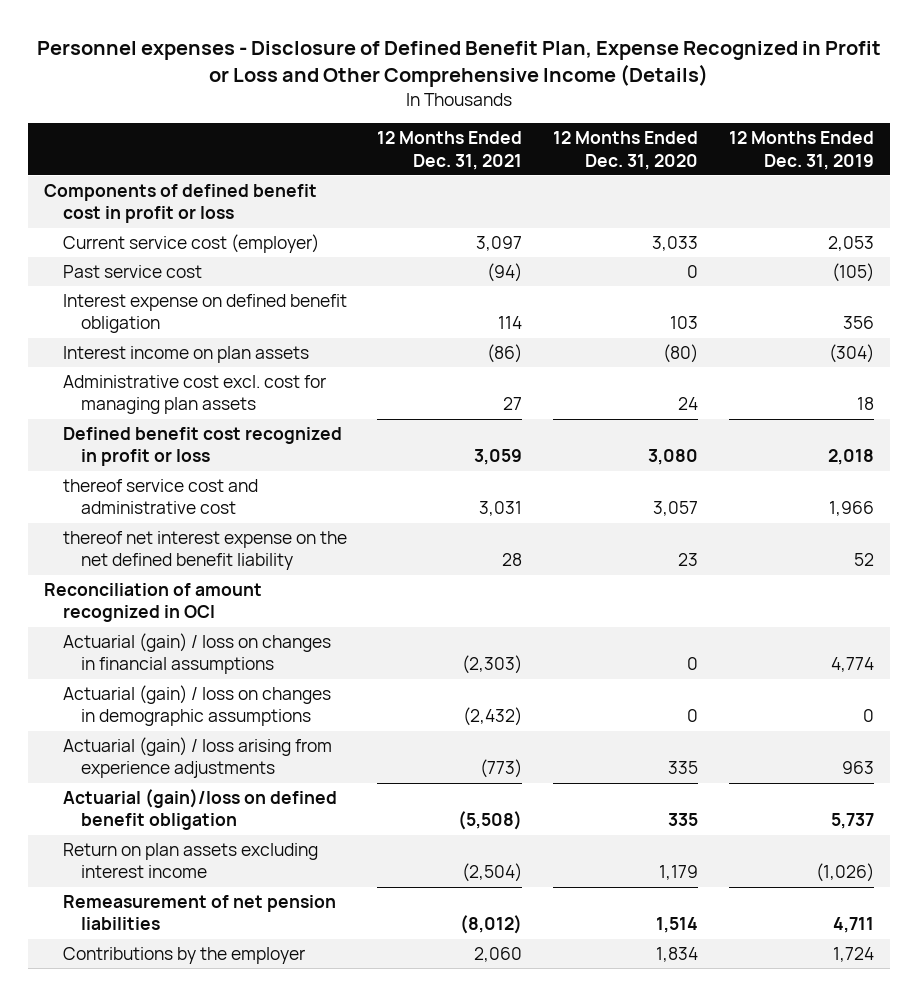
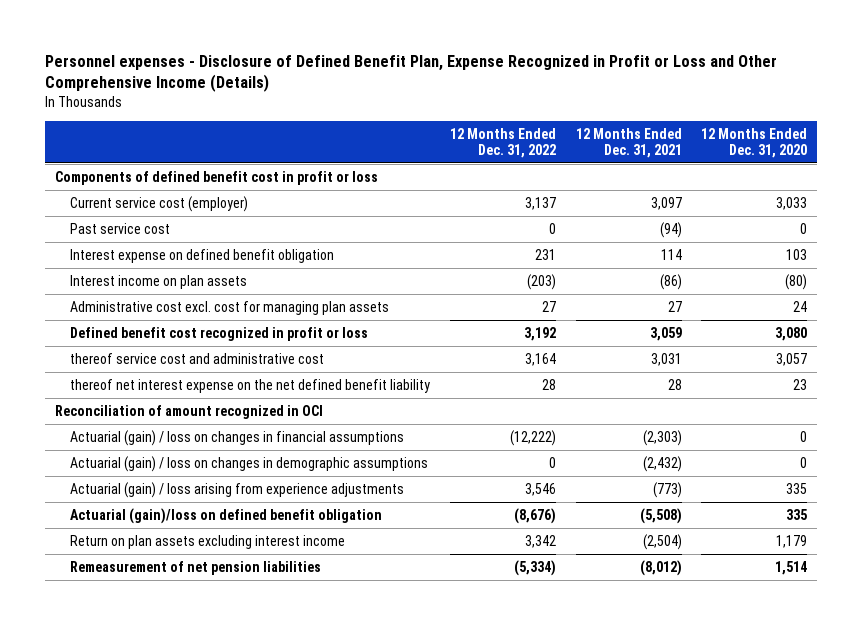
[729,131,875,170] 12 Months Ended Dec. 31, 2019 -> none
none -> [450,127,557,158] 12 Months Ended Dec. 31, 2022
[62,946,305,964] Contributions by the employer -> none

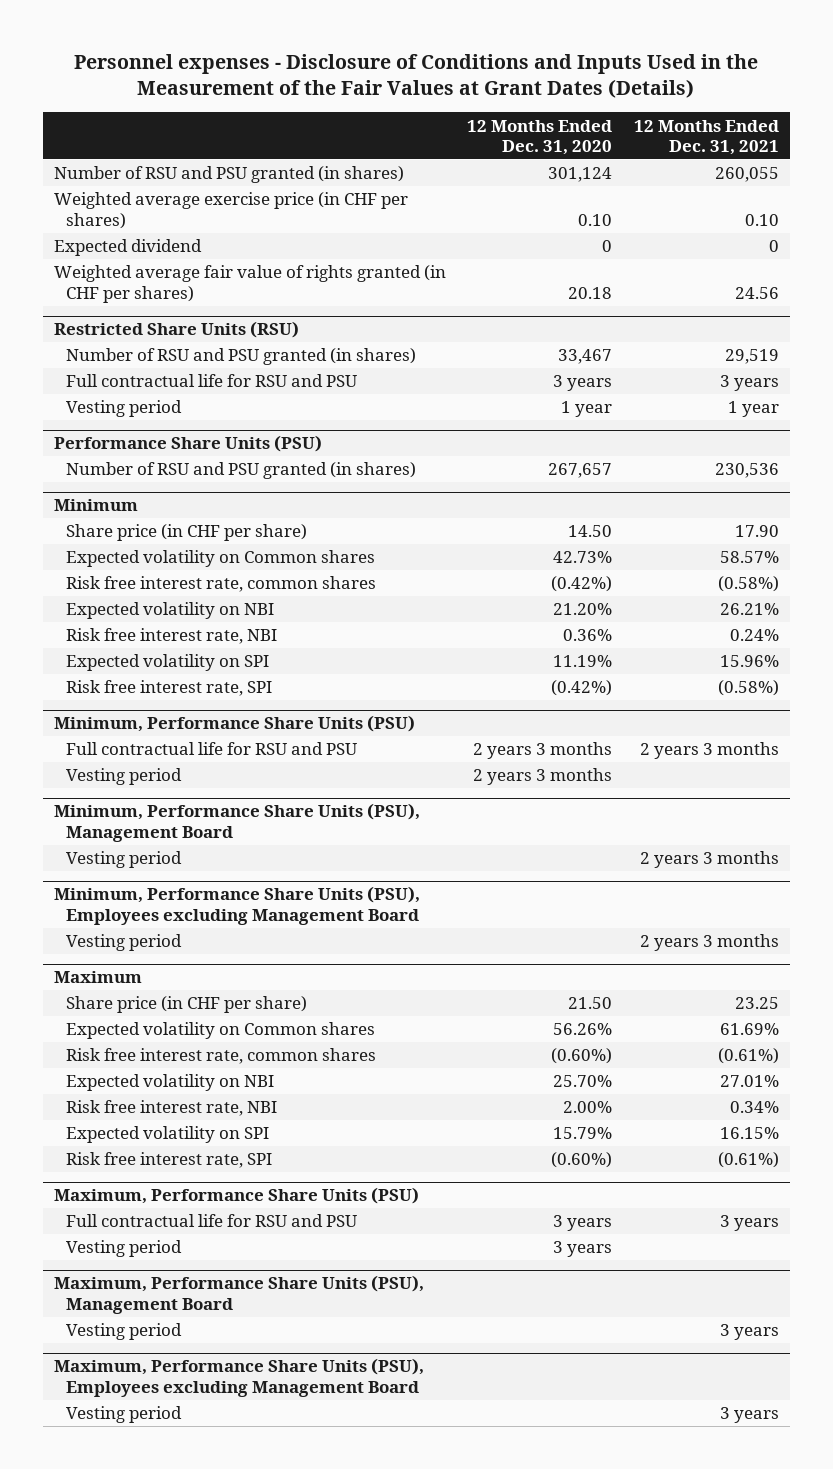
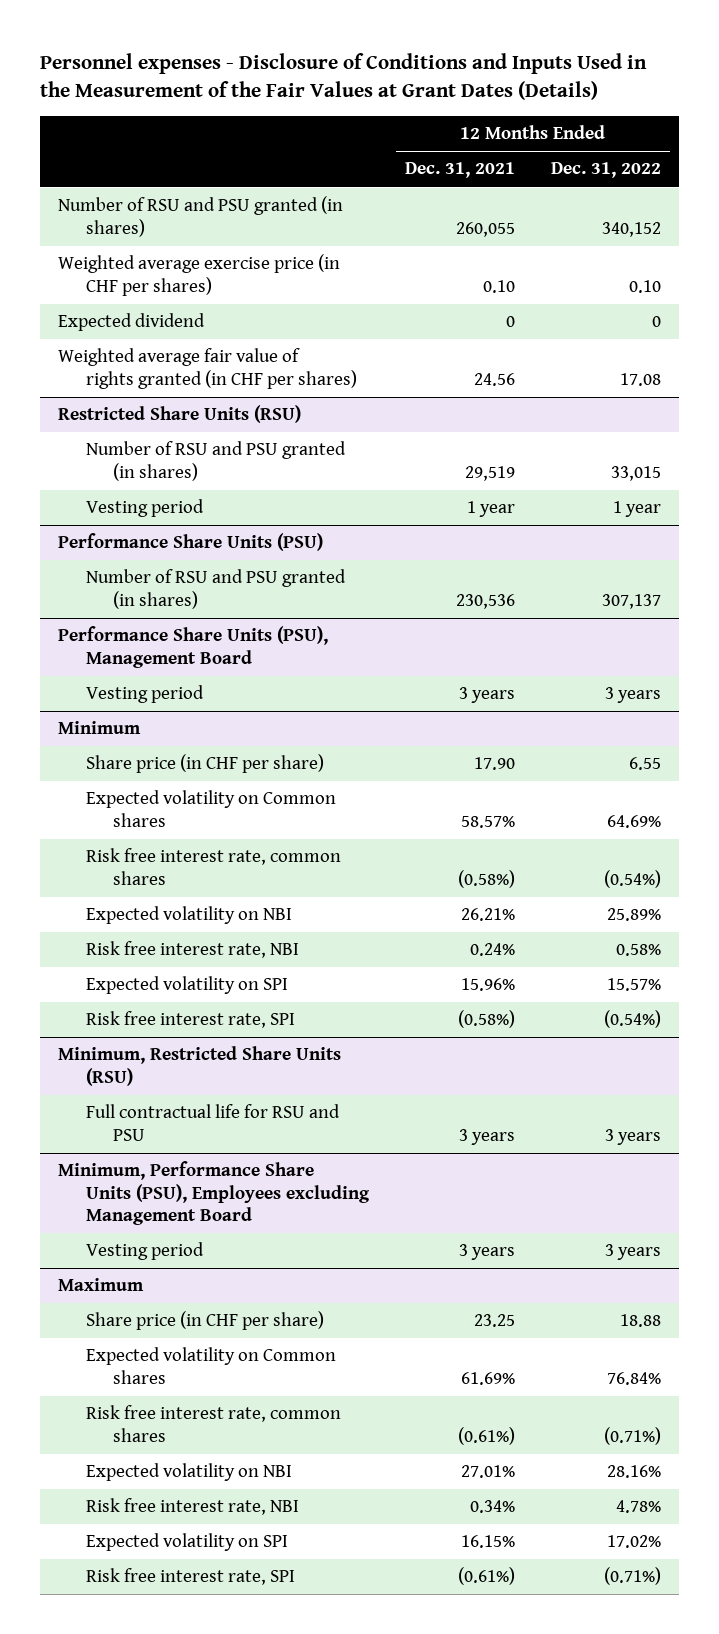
[467,119,613,155] 12 Months Ended Dec. 31, 2020 -> none
none -> [550,162,661,179] Dec. 31, 2022
[66,374,358,388] Full contractual life for RSU and PSU -> none
none -> [58,626,329,668] Performance Share Units (PSU), Management Board
none -> [85,685,204,704] Vesting period
[53,715,415,733] Minimum, Performance Share Units (PSU) -> none
[66,768,183,786] Vesting period -> none
[53,803,420,842] Minimum, Performance Share Units (PSU), Management Board -> none
[66,851,183,869] Vesting period -> none
none -> [58,1046,342,1086] Minimum, Restricted Share Units (RSU)
[640,742,780,760] 2 years 3 months -> [458,1128,515,1145] 3 years
[640,934,780,952] 2 years 3 months -> [458,1244,515,1261] 3 years
[53,1187,419,1205] Maximum, Performance Share Units (PSU) -> none
[66,1214,358,1228] Full contractual life for RSU and PSU -> none
[66,1240,183,1258] Vesting period -> none
[53,1275,424,1314] Maximum, Performance Share Units (PSU), Management Board -> none
[66,1323,183,1341] Vesting period -> none
[53,1358,424,1397] Maximum, Performance Share Units (PSU), Employees excluding Management Board -> none
[66,1406,183,1424] Vesting period -> none

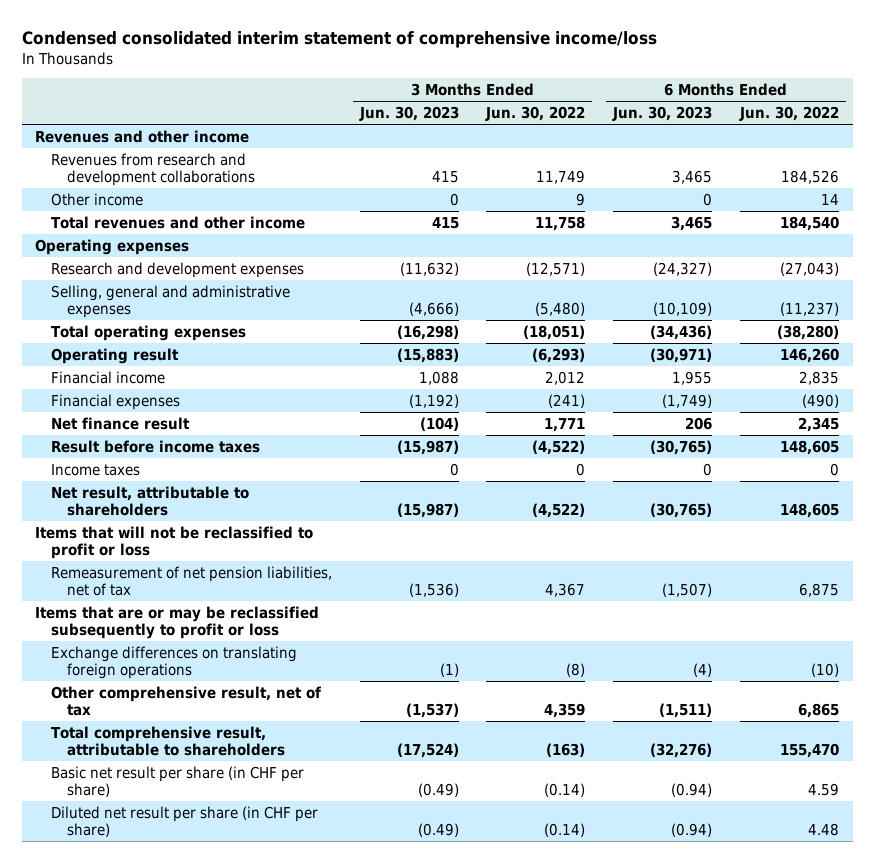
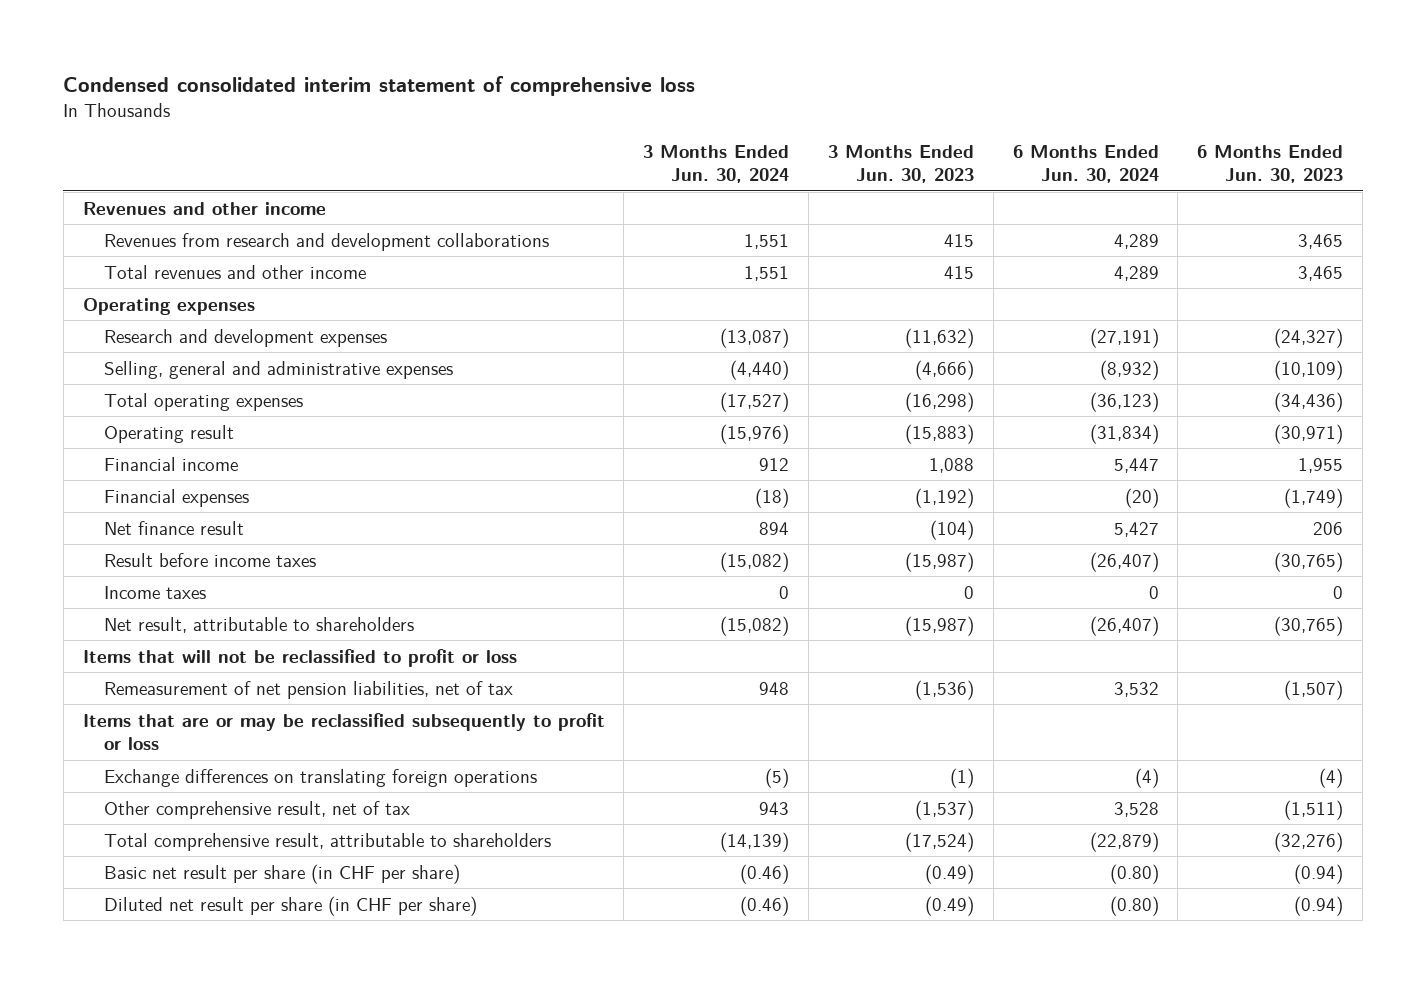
[21,31,657,49] Condensed consolidated interim statement of comprehensive income/loss -> [63,75,696,96] Condensed consolidated interim statement of comprehensive loss
[485,106,586,122] Jun. 30, 2022 -> none
[738,106,839,122] Jun. 30, 2022 -> none
none -> [643,144,790,184] 3 Months Ended Jun. 30, 2024
none -> [1012,144,1159,184] 6 Months Ended Jun. 30, 2024
[50,192,143,206] Other income -> none

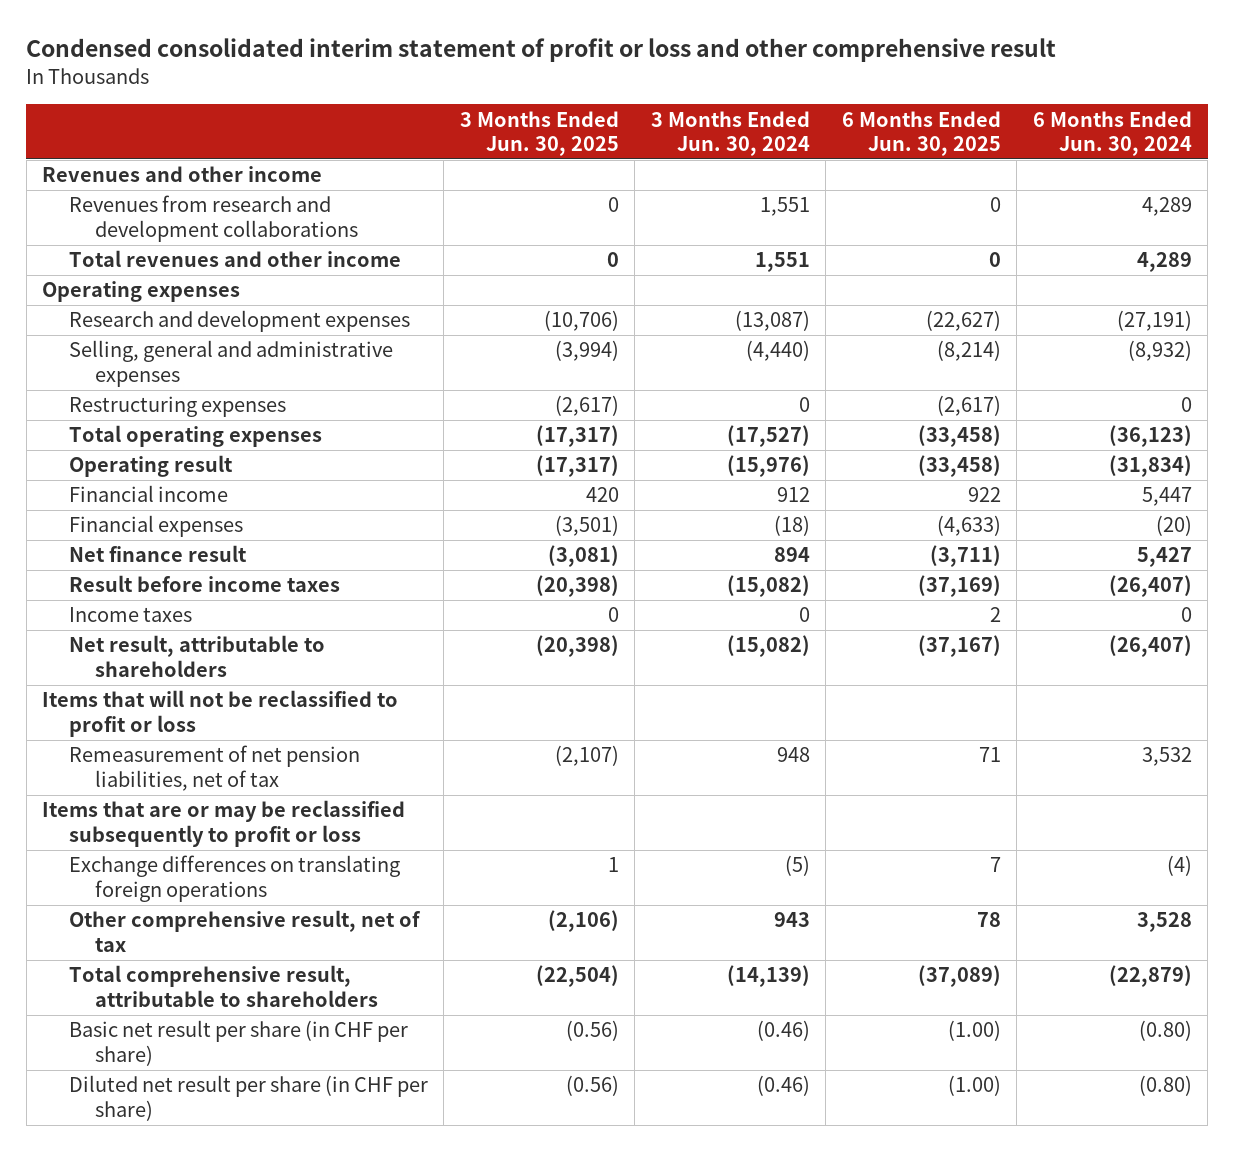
[63,75,696,96] Condensed consolidated interim statement of comprehensive loss -> [26,38,1057,63] Condensed consolidated interim statement of profit or loss and other comprehensive result
[827,144,974,184] 3 Months Ended Jun. 30, 2023 -> none
[1197,144,1344,184] 6 Months Ended Jun. 30, 2023 -> none
none -> [459,110,619,156] 3 Months Ended Jun. 30, 2025
none -> [841,110,1001,156] 6 Months Ended Jun. 30, 2025
none -> [68,396,286,418] Restructuring expenses

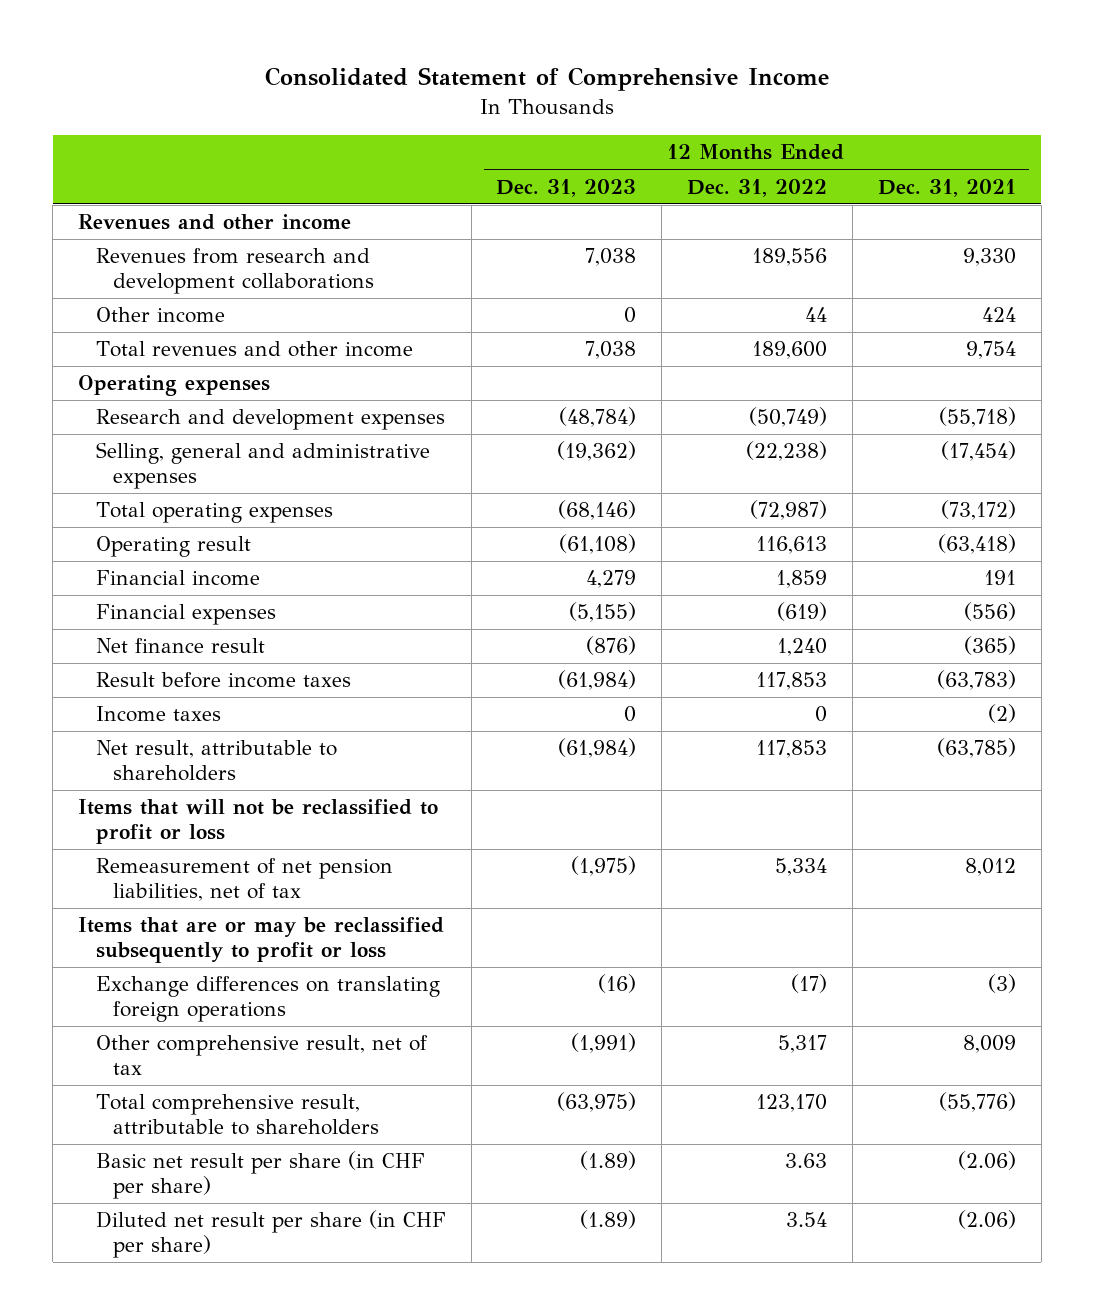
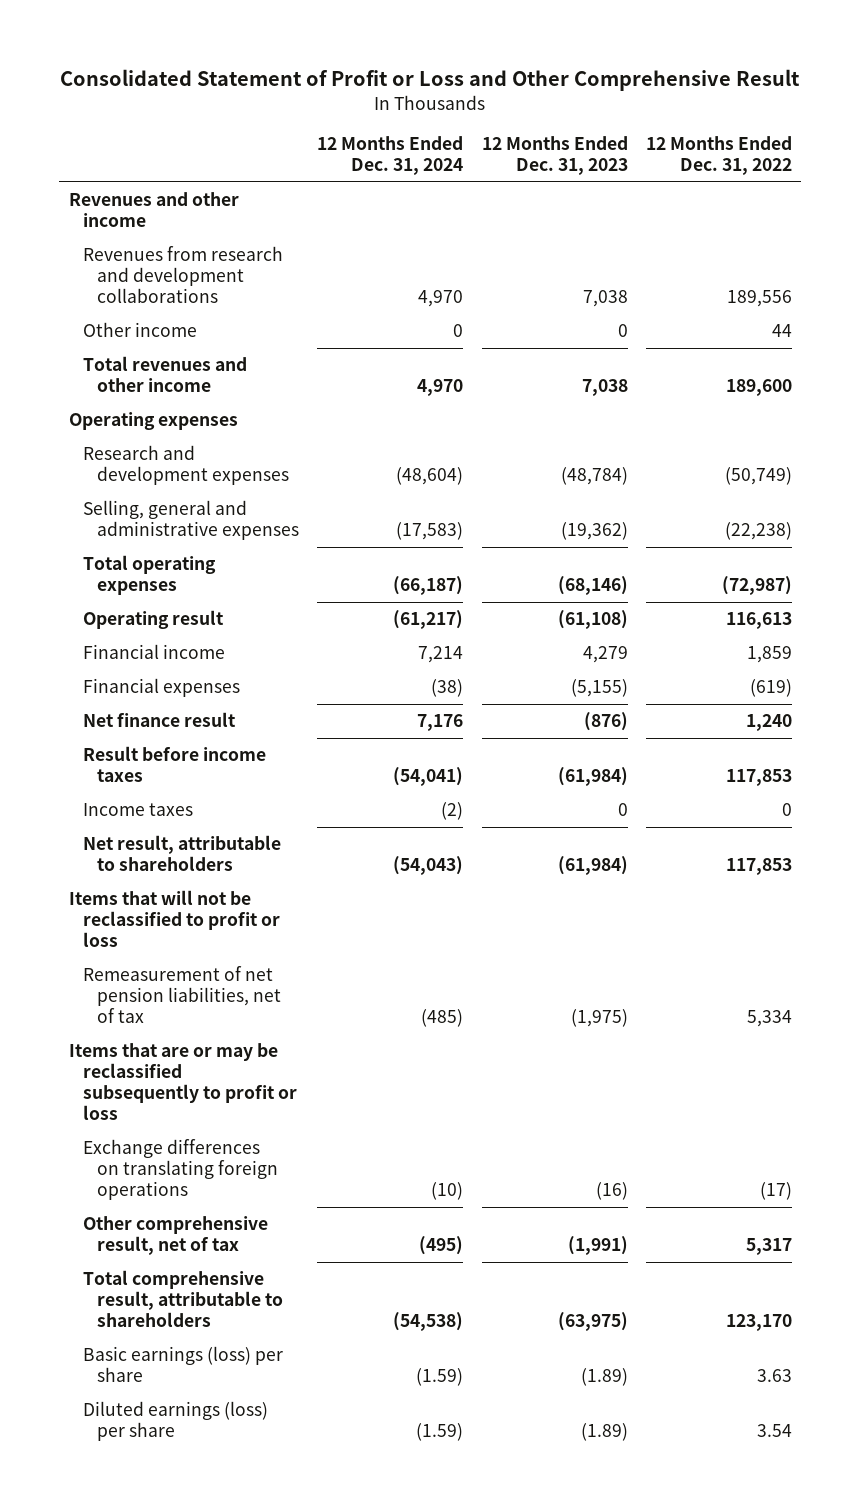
[265,67,830,92] Consolidated Statement of Comprehensive Income -> [60,69,801,92] Consolidated Statement of Profit or Loss and Other Comprehensive Result
[878,178,1017,197] Dec. 31, 2021 -> none
none -> [317,136,464,176] 12 Months Ended Dec. 31, 2024
[95,1151,425,1200] Basic net result per share (in CHF per share) -> [82,1346,283,1383] Basic earnings (loss) per share
[95,1210,446,1259] Diluted net result per share (in CHF per share) -> [82,1401,268,1442] Diluted earnings (loss) per share

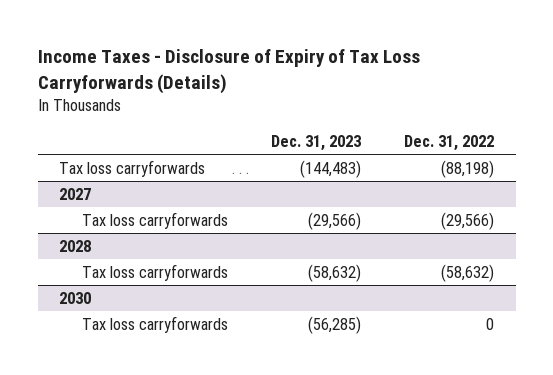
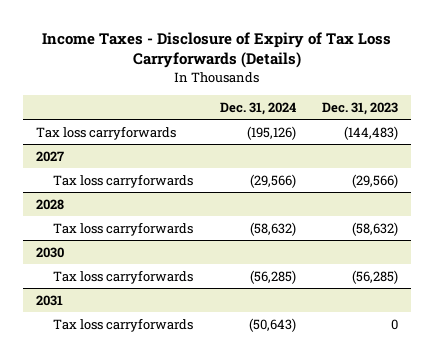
[403,134,494,151] Dec. 31, 2022 -> none
none -> [219,101,296,115] Dec. 31, 2024
none -> [36,294,64,306] 2031
none -> [53,317,194,332] Tax loss carryforwards

